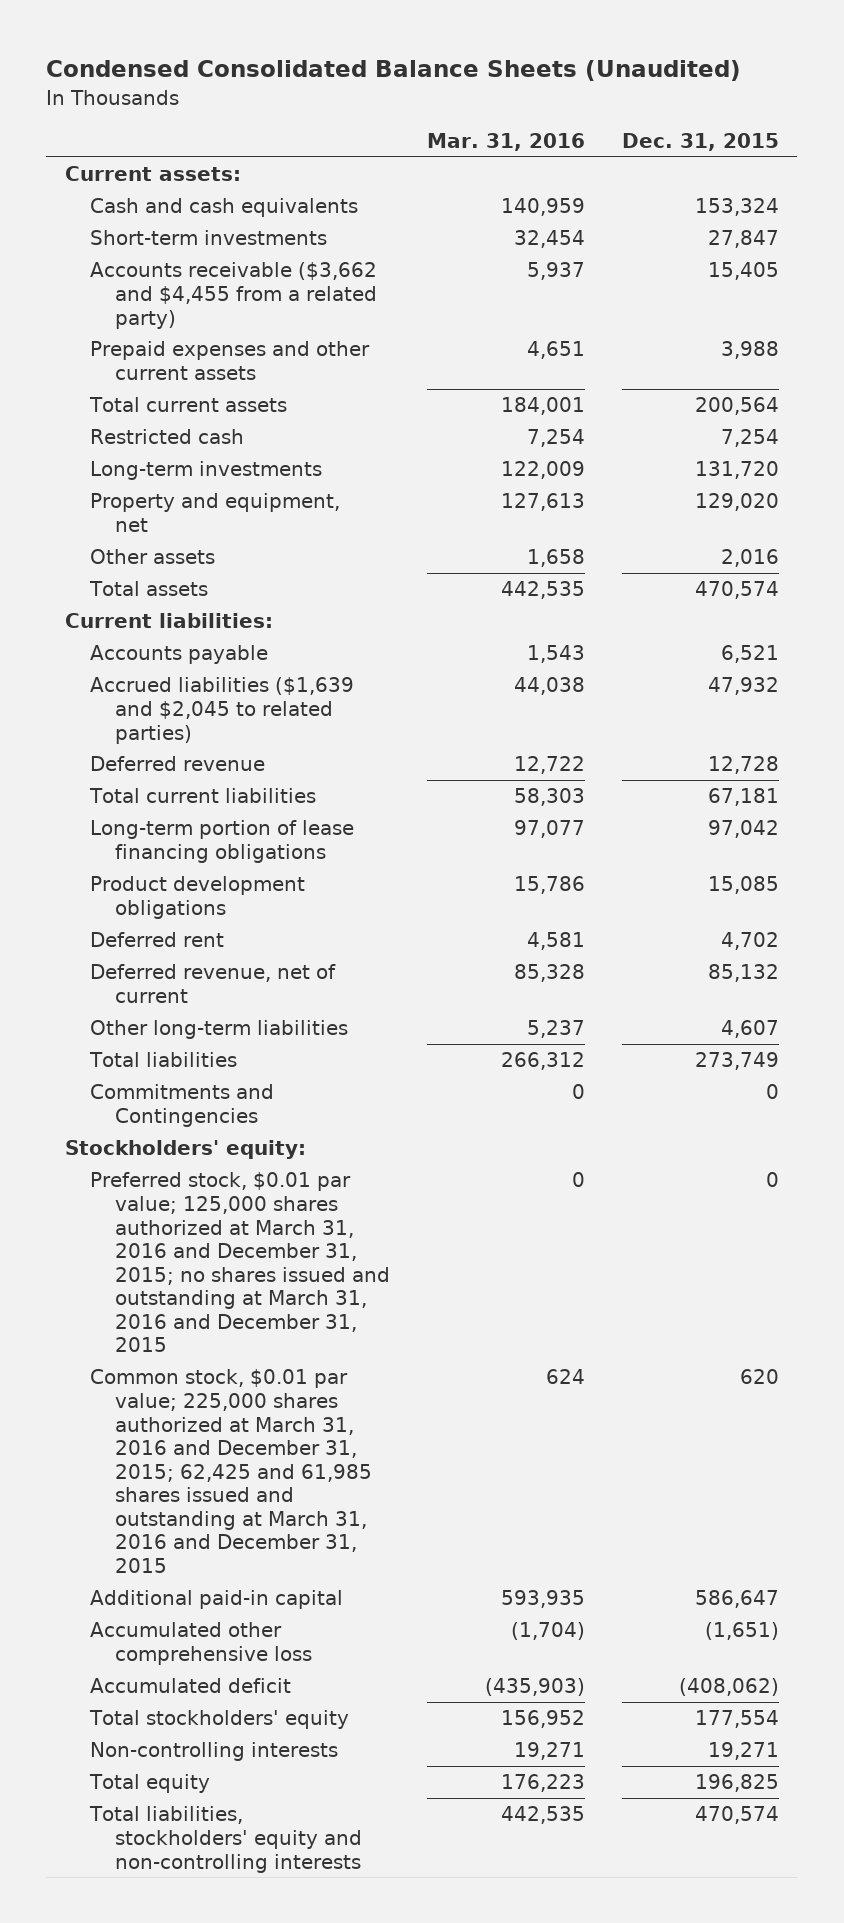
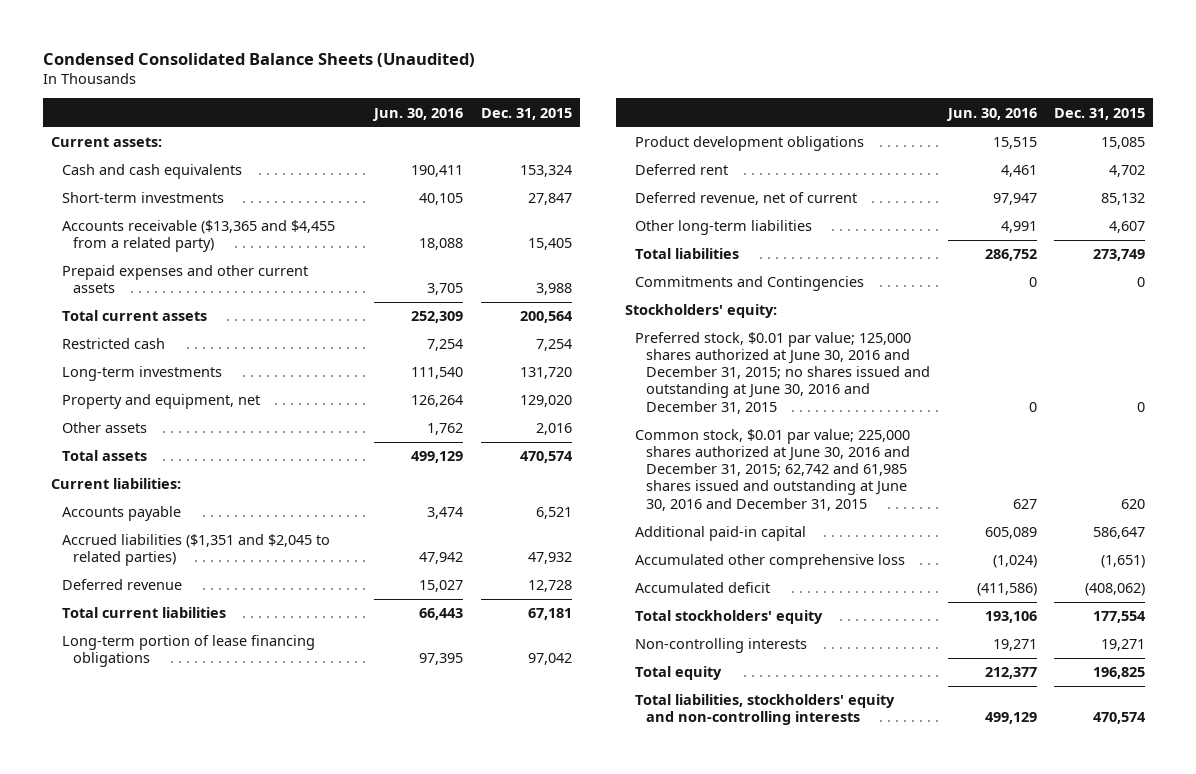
[427,133,586,152] Mar. 31, 2016 -> none
none -> [372,107,464,121] Jun. 30, 2016
[89,262,378,329] Accounts receivable ($3,662 and $4,455 from a related party) -> [62,220,336,253] Accounts receivable ($13,365 and $4,455 from a related party)
[89,677,354,744] Accrued liabilities ($1,639 and $2,045 to related parties) -> [62,534,331,567] Accrued liabilities ($1,351 and $2,045 to related parties)
[89,1172,391,1353] Preferred stock, $0.01 par value; 125,000 shares authorized at March 31, 2016 and December 31, 2015; no shares issued and outstanding at March 31, 2016 and December 31, 2015 -> [635,332,931,414] Preferred stock, $0.01 par value; 125,000 shares authorized at June 30, 2016 and December 31, 2015; no shares issued and outstanding at June 30, 2016 and December 31, 2015
[89,1369,373,1573] Common stock, $0.01 par value; 225,000 shares authorized at March 31, 2016 and December 31, 2015; 62,425 and 61,985 shares issued and outstanding at March 31, 2016 and December 31, 2015 -> [635,429,911,511] Common stock, $0.01 par value; 225,000 shares authorized at June 30, 2016 and December 31, 2015; 62,742 and 61,985 shares issued and outstanding at June 30, 2016 and December 31, 2015

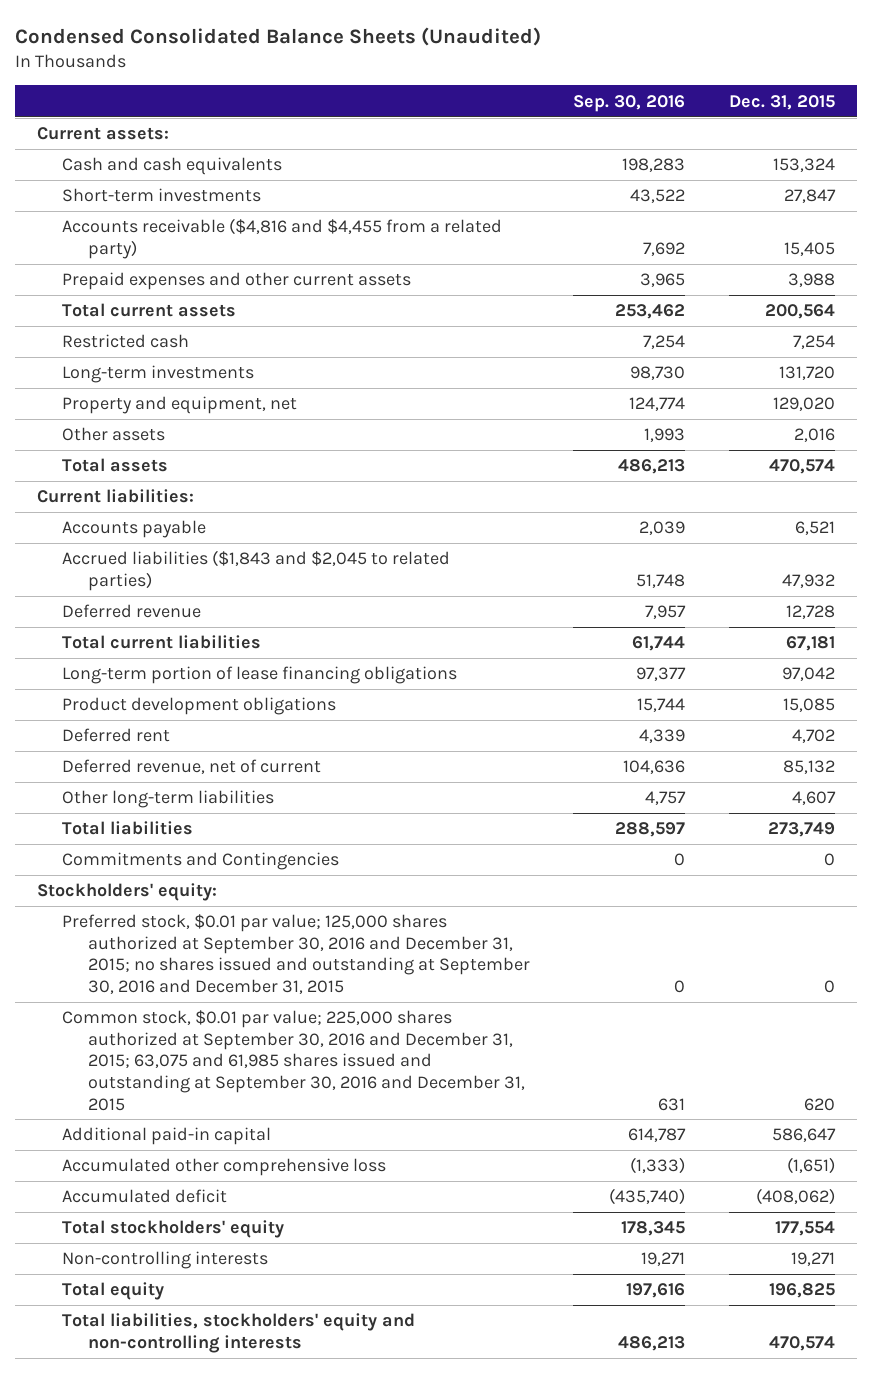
[372,107,464,121] Jun. 30, 2016 -> none
none -> [573,94,686,112] Sep. 30, 2016
[62,220,336,253] Accounts receivable ($13,365 and $4,455 from a related party) -> [62,218,503,259] Accounts receivable ($4,816 and $4,455 from a related party)
[62,534,331,567] Accrued liabilities ($1,351 and $2,045 to related parties) -> [62,550,451,591] Accrued liabilities ($1,843 and $2,045 to related parties)
[635,332,931,414] Preferred stock, $0.01 par value; 125,000 shares authorized at June 30, 2016 and December 31, 2015; no shares issued and outstanding at June 30, 2016 and December 31, 2015 -> [62,914,530,995] Preferred stock, $0.01 par value; 125,000 shares authorized at September 30, 2016 and December 31, 2015; no shares issued and outstanding at September 30, 2016 and December 31, 2015
[635,429,911,511] Common stock, $0.01 par value; 225,000 shares authorized at June 30, 2016 and December 31, 2015; 62,742 and 61,985 shares issued and outstanding at June 30, 2016 and December 31, 2015 -> [62,1010,525,1111] Common stock, $0.01 par value; 225,000 shares authorized at September 30, 2016 and December 31, 2015; 63,075 and 61,985 shares issued and outstanding at September 30, 2016 and December 31, 2015

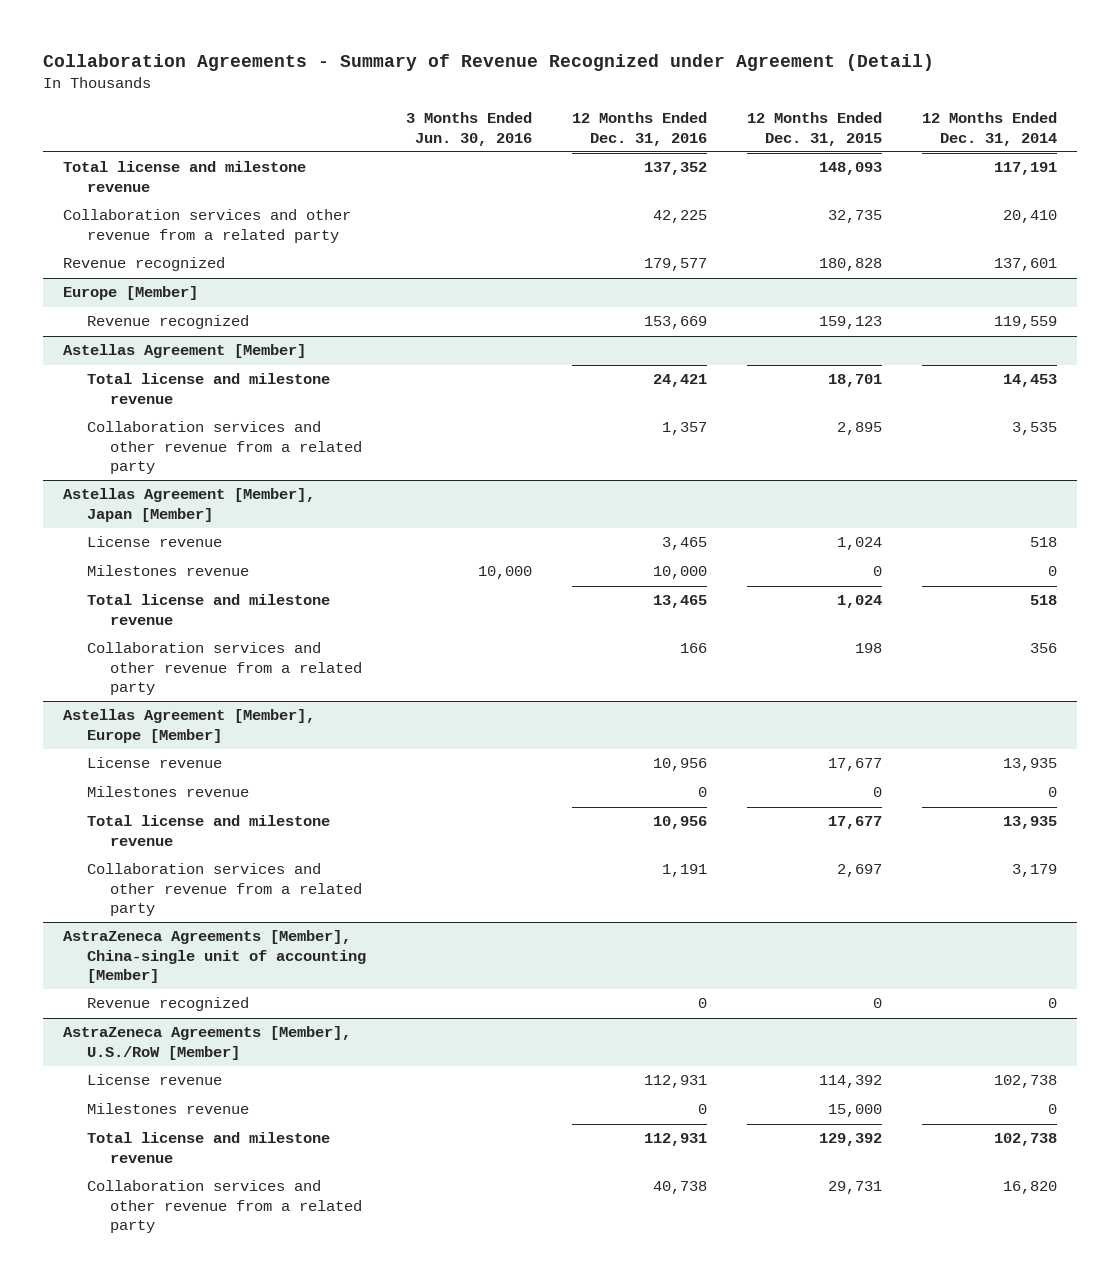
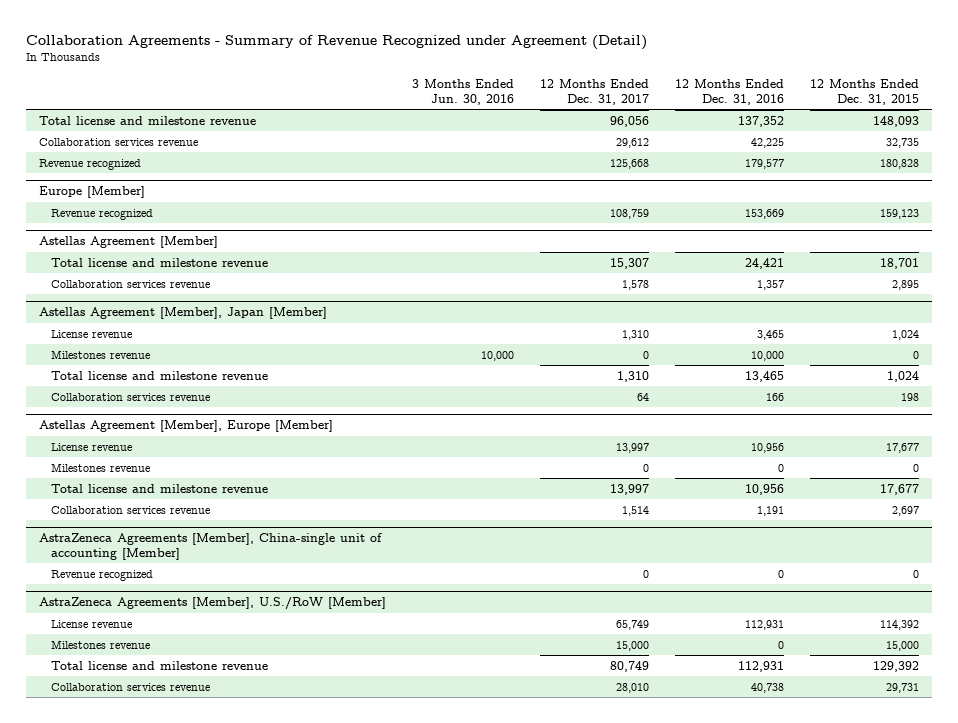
[921,112,1057,146] 12 Months Ended Dec. 31, 2014 -> none
none -> [540,79,650,105] 12 Months Ended Dec. 31, 2017
[62,209,351,243] Collaboration services and other revenue from a related party -> [39,137,199,146] Collaboration services revenue
[86,421,363,475] Collaboration services and other revenue from a related party -> [50,279,210,288] Collaboration services revenue
[86,642,363,696] Collaboration services and other revenue from a related party -> [50,392,210,401] Collaboration services revenue
[86,863,363,917] Collaboration services and other revenue from a related party -> [50,505,210,514] Collaboration services revenue
[86,1180,363,1234] Collaboration services and other revenue from a related party -> [50,682,210,691] Collaboration services revenue

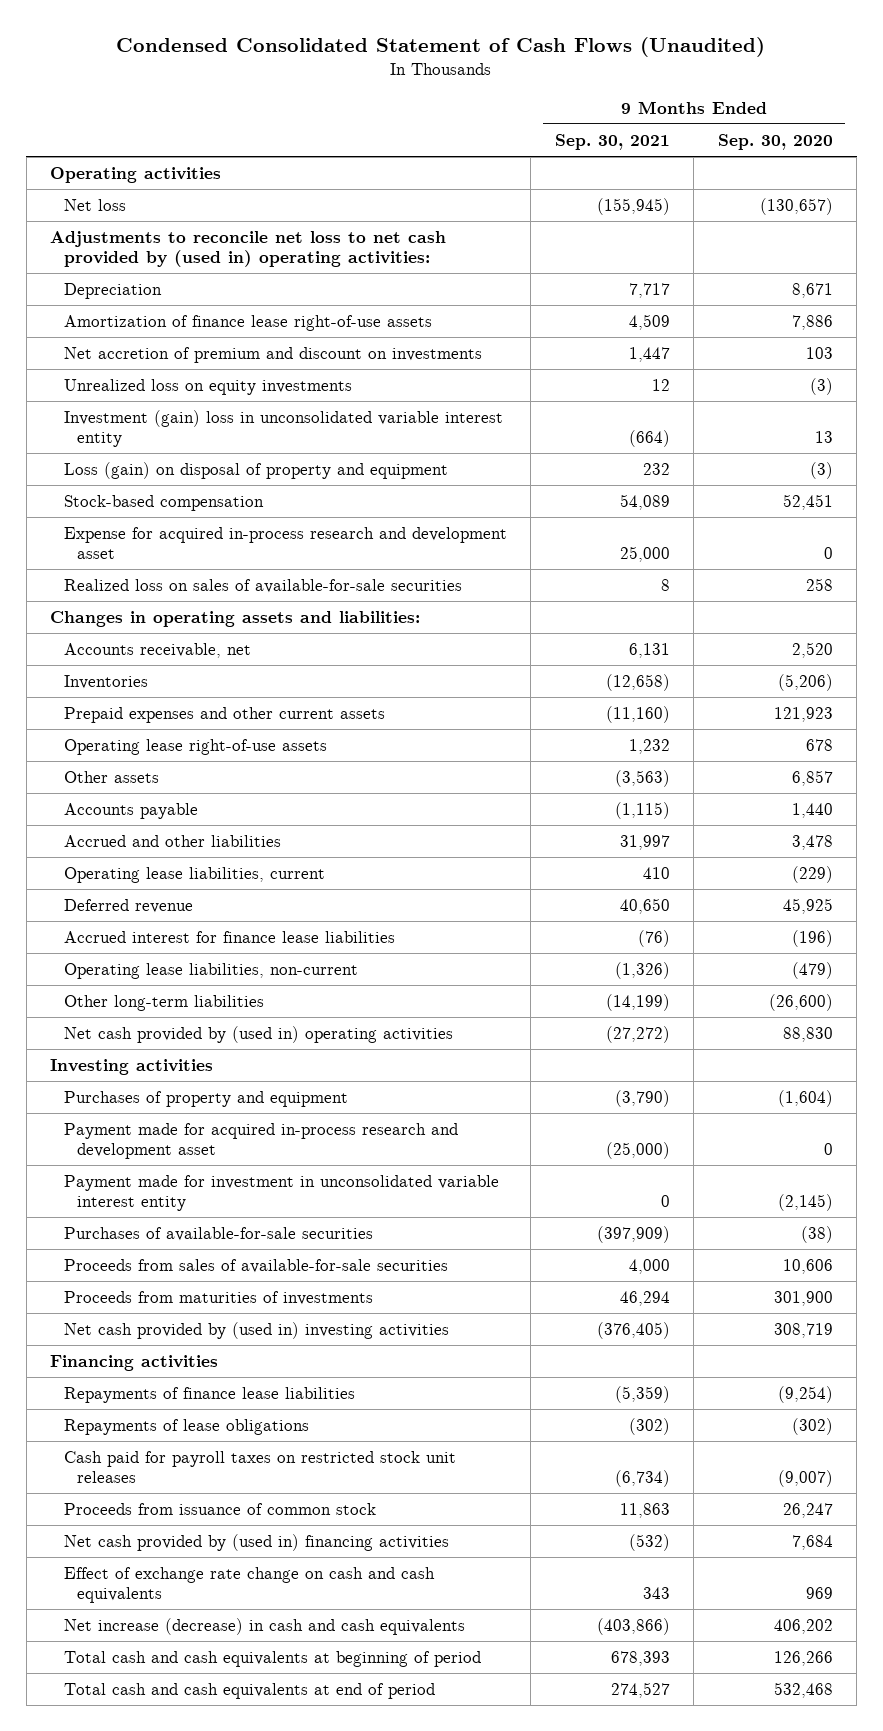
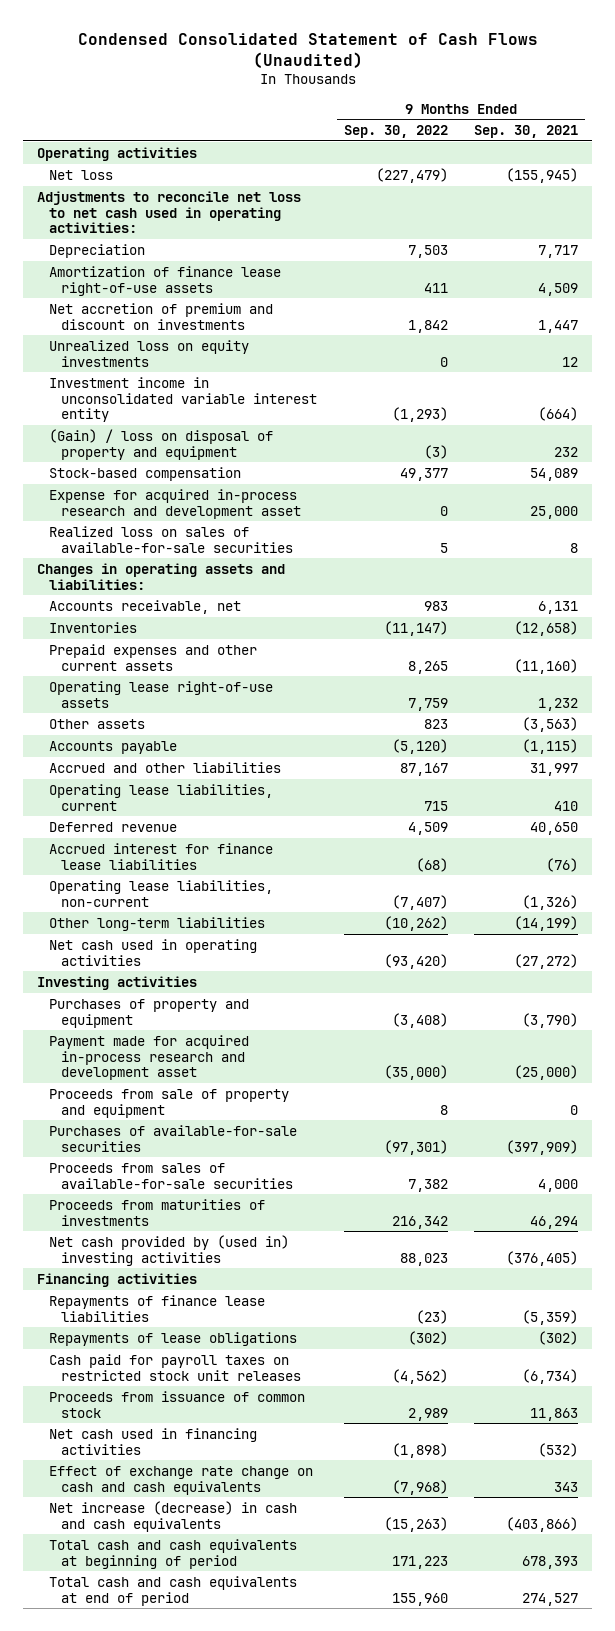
[717,133,833,150] Sep. 30, 2020 -> none
none -> [343,125,448,139] Sep. 30, 2022
[50,230,447,267] Adjustments to reconcile net loss to net cash provided by (used in) operating activities: -> [36,190,301,234] Adjustments to reconcile net loss to net cash used in operating activities:
[63,409,503,447] Investment (gain) loss in unconsolidated variable interest entity -> [48,376,318,423] Investment income in unconsolidated variable interest entity
[63,461,448,479] Loss (gain) on disposal of property and equipment -> [48,428,273,460] (Gain) / loss on disposal of property and equipment
[63,1025,453,1043] Net cash provided by (used in) operating activities -> [48,938,257,966] Net cash used in operating activities
[63,1174,499,1211] Payment made for investment in unconsolidated variable interest entity -> none
none -> [48,1088,289,1118] Proceeds from sale of property and equipment
[63,1533,449,1551] Net cash provided by (used in) financing activities -> [48,1427,257,1455] Net cash used in financing activities

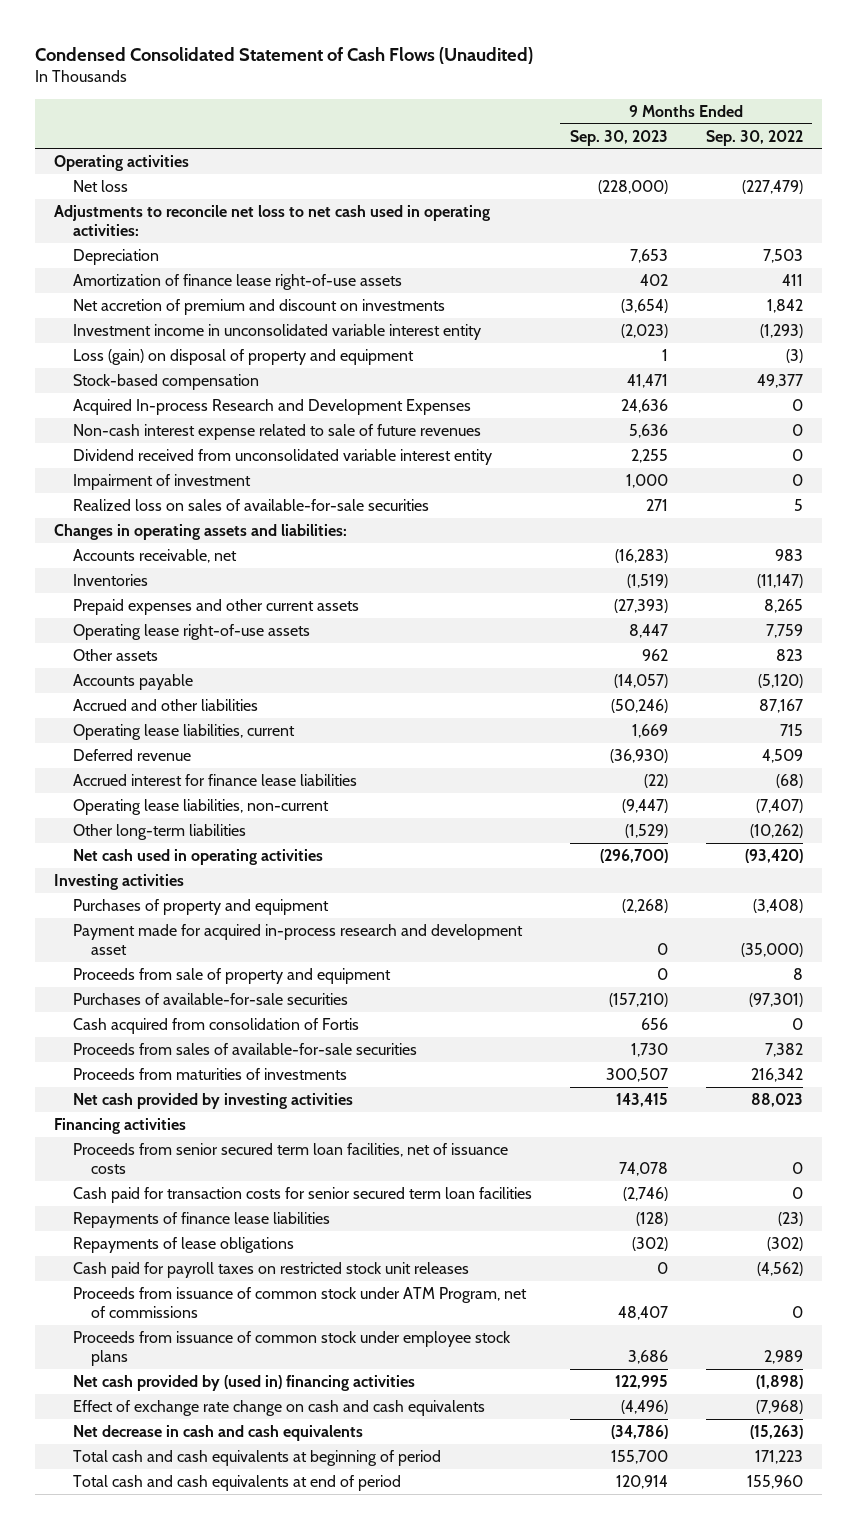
[474,125,579,139] Sep. 30, 2021 -> none
none -> [569,129,668,146] Sep. 30, 2023
[48,339,249,367] Unrealized loss on equity investments -> none
[48,428,273,460] (Gain) / loss on disposal of property and equipment -> [72,349,414,366] Loss (gain) on disposal of property and equipment
[48,488,302,519] Expense for acquired in-process research and development asset -> [72,399,471,416] Acquired In-process Research and Development Expenses
none -> [72,424,481,441] Non-cash interest expense related to sale of future revenues
none -> [72,449,492,466] Dividend received from unconsolidated variable interest entity
none -> [72,474,251,491] Impairment of investment
none -> [72,1018,359,1035] Cash acquired from consolidation of Fortis
[48,1234,289,1266] Net cash provided by (used in) investing activities -> [72,1093,353,1110] Net cash provided by investing activities
none -> [72,1143,508,1175] Proceeds from senior secured term loan facilities, net of issuance costs
none -> [72,1187,532,1204] Cash paid for transaction costs for senior secured term loan facilities
none -> [72,1287,527,1319] Proceeds from issuance of common stock under ATM Program, net of commissions
[48,1390,305,1418] Proceeds from issuance of common stock -> [72,1331,511,1367] Proceeds from issuance of common stock under employee stock plans
[48,1427,257,1455] Net cash used in financing activities -> [72,1375,415,1392] Net cash provided by (used in) financing activities
[48,1500,297,1532] Net increase (decrease) in cash and cash equivalents -> [72,1425,363,1442] Net decrease in cash and cash equivalents

